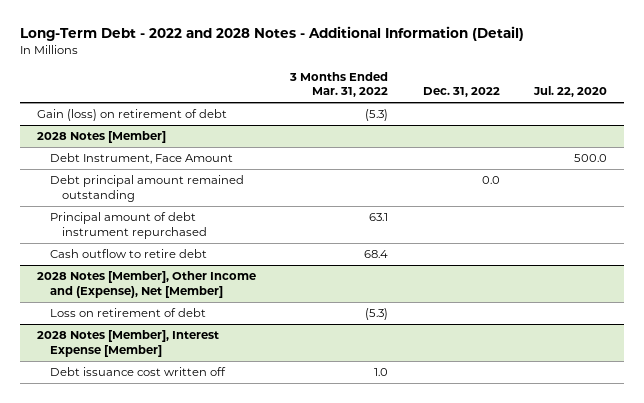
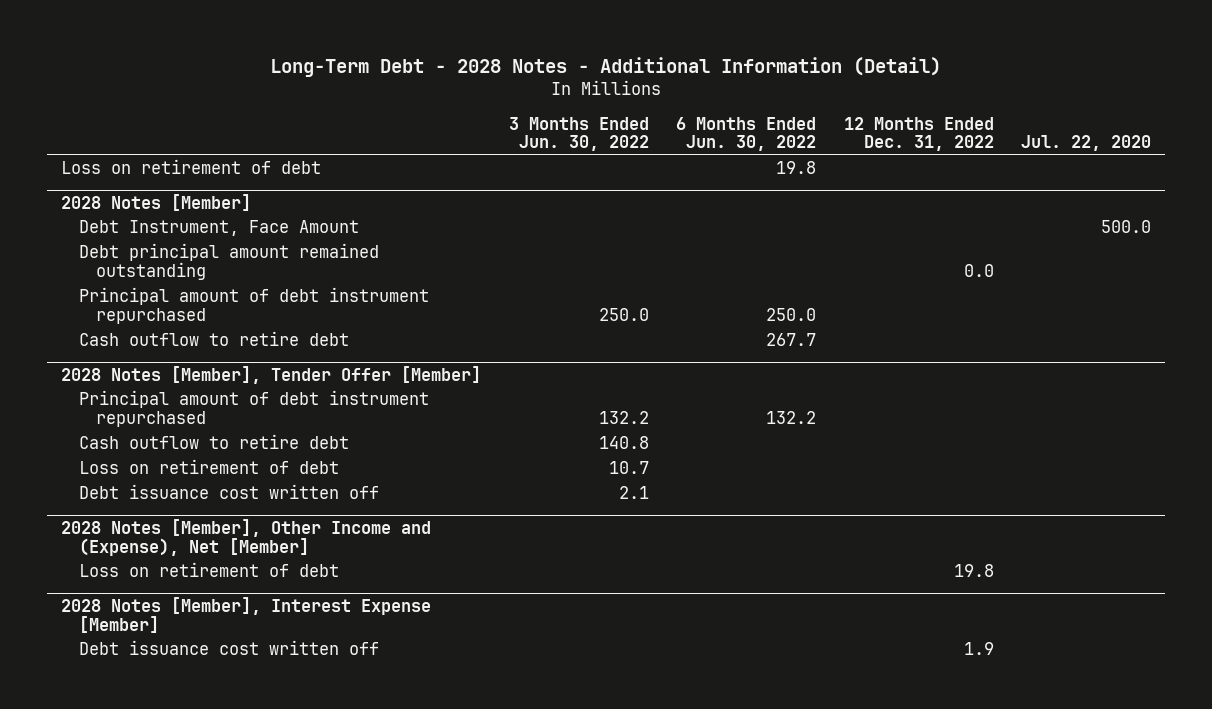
[20,26,525,42] Long-Term Debt - 2022 and 2028 Notes - Additional Information (Detail) -> [270,56,942,77] Long-Term Debt - 2028 Notes - Additional Information (Detail)
[289,71,389,98] 3 Months Ended Mar. 31, 2022 -> none
[422,87,500,98] Dec. 31, 2022 -> none
none -> [508,116,649,152] 3 Months Ended Jun. 30, 2022
none -> [676,116,817,152] 6 Months Ended Jun. 30, 2022
none -> [843,116,994,152] 12 Months Ended Dec. 31, 2022
[37,109,228,122] Gain (loss) on retirement of debt -> [61,159,322,175] Loss on retirement of debt
none -> [61,365,482,384] 2028 Notes [Member], Tender Offer [Member]
none -> [78,390,429,428] Principal amount of debt instrument repurchased
none -> [78,434,349,450] Cash outflow to retire debt
none -> [78,459,339,475] Loss on retirement of debt
none -> [78,484,379,500] Debt issuance cost written off

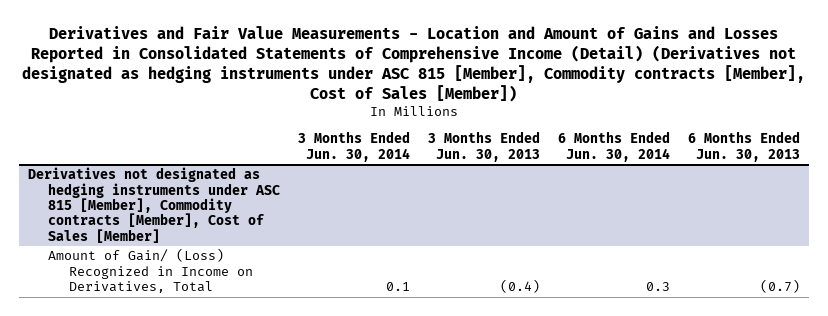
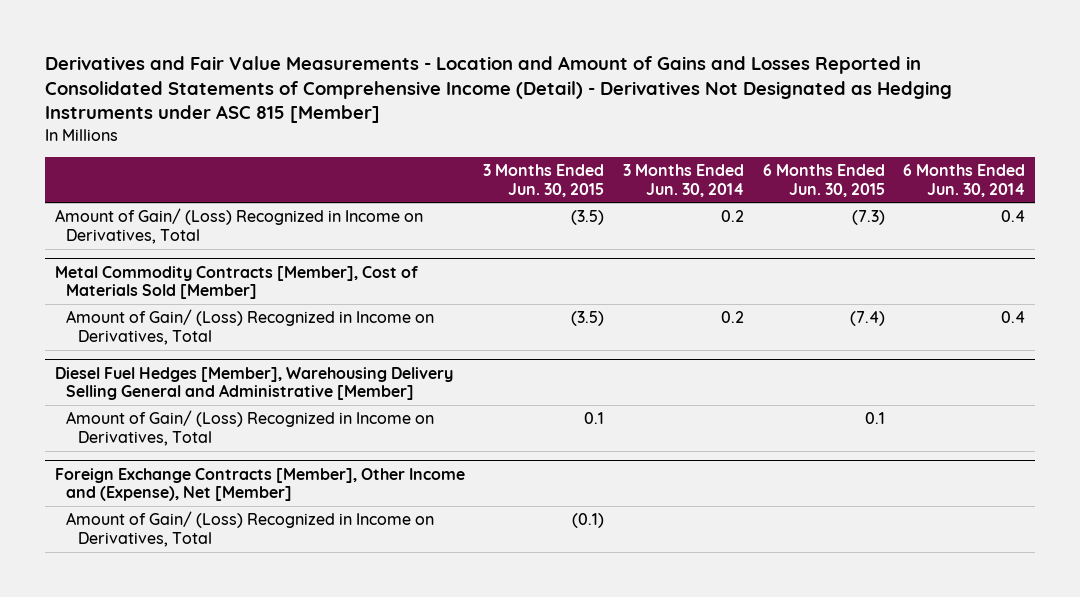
[21,25,805,102] Derivatives and Fair Value Measurements - Location and Amount of Gains and Losses Reported in Consolidated Statements of Comprehensive Income (Detail) (Derivatives not designated as hedging instruments under ASC 815 [Member], Commodity contracts [Member], Cost of Sales [Member]) -> [45,56,953,124] Derivatives and Fair Value Measurements - Location and Amount of Gains and Losses Reported in Consolidated Statements of Comprehensive Income (Detail) - Derivatives Not Designated as Hedging Instruments under ASC 815 [Member]
[428,131,541,162] 3 Months Ended Jun. 30, 2013 -> none
[687,131,800,162] 6 Months Ended Jun. 30, 2013 -> none
none -> [483,164,605,197] 3 Months Ended Jun. 30, 2015
none -> [762,164,885,197] 6 Months Ended Jun. 30, 2015
[27,167,281,243] Derivatives not designated as hedging instruments under ASC 815 [Member], Commodity contracts [Member], Cost of Sales [Member] -> none
[48,248,253,294] Amount of Gain/ (Loss) Recognized in Income on Derivatives, Total -> none
none -> [54,208,423,244] Amount of Gain/ (Loss) Recognized in Income on Derivatives, Total
none -> [54,265,418,300] Metal Commodity Contracts [Member], Cost of Materials Sold [Member]
none -> [66,309,435,345] Amount of Gain/ (Loss) Recognized in Income on Derivatives, Total
none -> [54,366,453,401] Diesel Fuel Hedges [Member], Warehousing Delivery Selling General and Administrative [Member]
none -> [66,410,435,446] Amount of Gain/ (Loss) Recognized in Income on Derivatives, Total
none -> [54,467,465,502] Foreign Exchange Contracts [Member], Other Income and (Expense), Net [Member]
none -> [66,511,435,547] Amount of Gain/ (Loss) Recognized in Income on Derivatives, Total

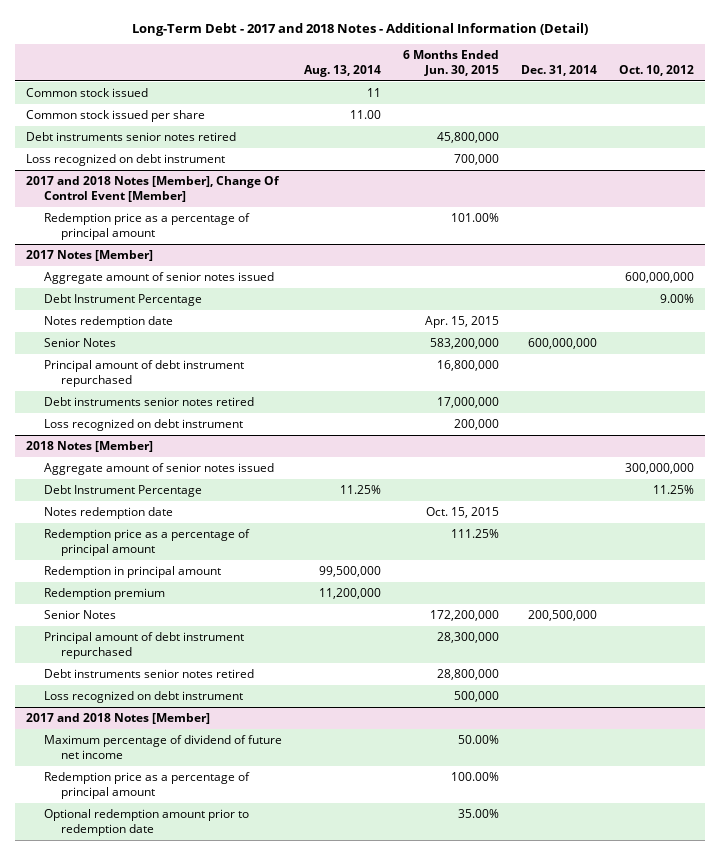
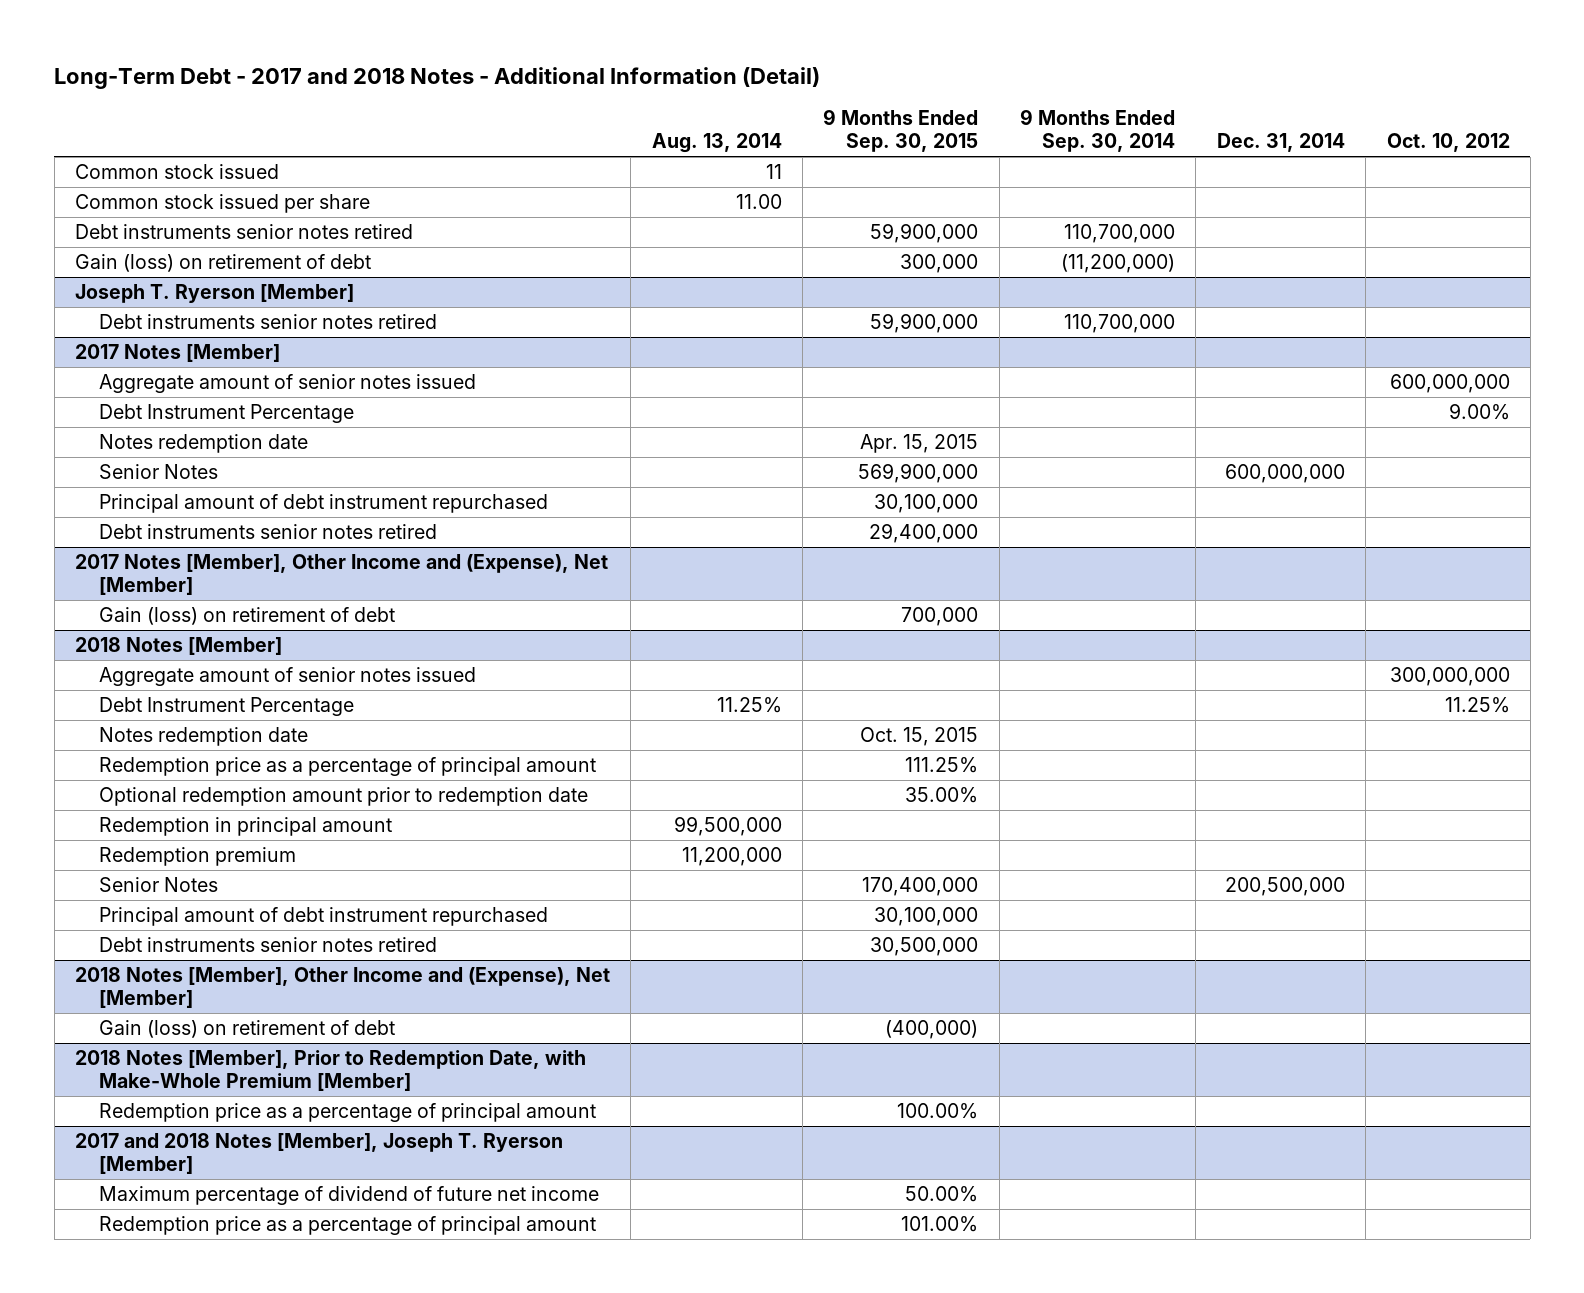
[402,49,499,76] 6 Months Ended Jun. 30, 2015 -> none
none -> [823,109,979,153] 9 Months Ended Sep. 30, 2015
none -> [1020,109,1176,153] 9 Months Ended Sep. 30, 2014
[25,176,280,202] 2017 and 2018 Notes [Member], Change Of Control Event [Member] -> none
[43,213,250,240] Redemption price as a percentage of principal amount -> none
[25,154,225,167] Loss recognized on debt instrument -> [74,254,371,273] Gain (loss) on retirement of debt
none -> [74,284,354,304] Joseph T. Ryerson [Member]
none -> [98,314,437,330] Debt instruments senior notes retired
[43,419,243,432] Loss recognized on debt instrument -> none
none -> [74,554,608,595] 2017 Notes [Member], Other Income and (Expense), Net [Member]
none -> [98,607,395,626] Gain (loss) on retirement of debt
none -> [98,787,588,807] Optional redemption amount prior to redemption date
[43,691,243,704] Loss recognized on debt instrument -> none
none -> [74,967,610,1008] 2018 Notes [Member], Other Income and (Expense), Net [Member]
none -> [98,1020,395,1039] Gain (loss) on retirement of debt
none -> [74,1050,586,1091] 2018 Notes [Member], Prior to Redemption Date, with Make-Whole Premium [Member]
none -> [98,1103,596,1123] Redemption price as a percentage of principal amount
[25,713,210,725] 2017 and 2018 Notes [Member] -> [74,1133,563,1174] 2017 and 2018 Notes [Member], Joseph T. Ryerson [Member]
[43,809,249,836] Optional redemption amount prior to redemption date -> none

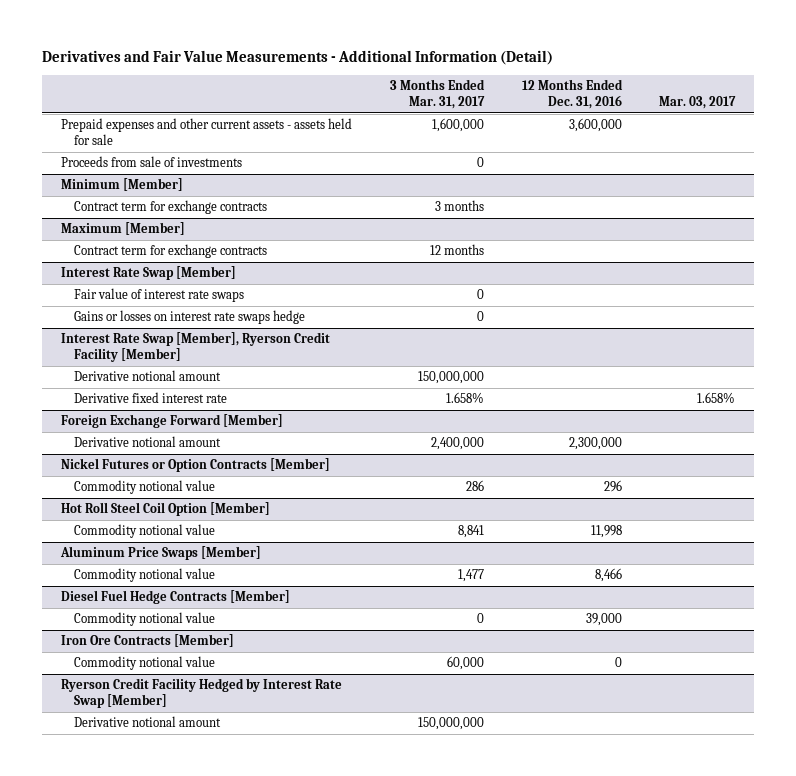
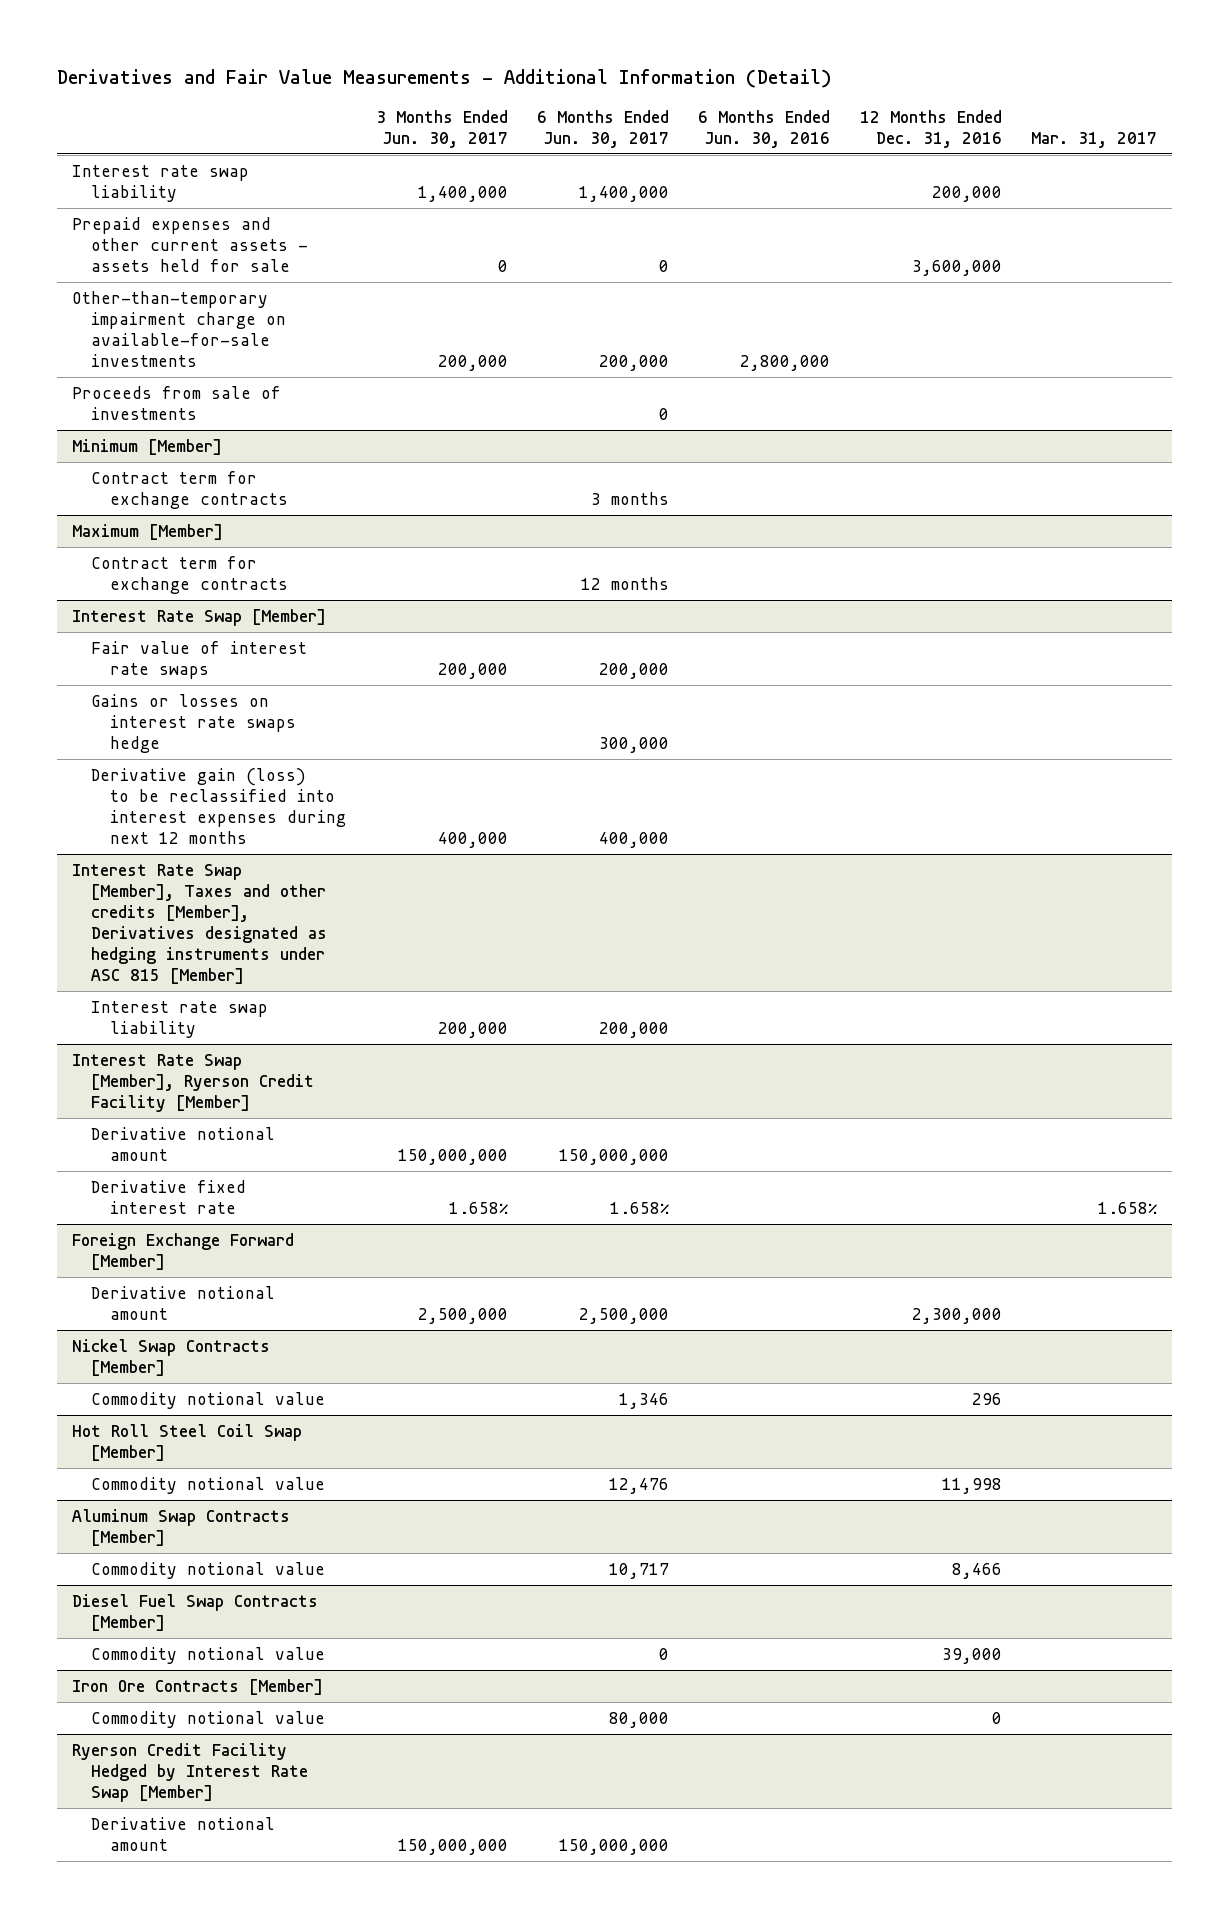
[389,79,485,109] 3 Months Ended Mar. 31, 2017 -> none
[659,95,737,109] Mar. 03, 2017 -> none
none -> [375,109,508,148] 3 Months Ended Jun. 30, 2017
none -> [537,109,670,148] 6 Months Ended Jun. 30, 2017
none -> [698,109,831,148] 6 Months Ended Jun. 30, 2016
none -> [1030,131,1157,148] Mar. 31, 2017
none -> [72,164,250,202] Interest rate swap liability
none -> [72,290,287,367] Other-than-temporary impairment charge on available-for-sale investments
none -> [91,767,347,844] Derivative gain (loss) to be reclassified into interest expenses during next 12 months
none -> [72,863,328,984] Interest Rate Swap [Member], Taxes and other credits [Member], Derivatives designated as hedging instruments under ASC 815 [Member]
none -> [91,1000,269,1038] Interest rate swap liability
[61,458,331,473] Nickel Futures or Option Contracts [Member] -> [72,1338,271,1376] Nickel Swap Contracts [Member]
[61,502,271,517] Hot Roll Steel Coil Option [Member] -> [72,1423,303,1461] Hot Roll Steel Coil Swap [Member]
[60,546,262,561] Aluminum Price Swaps [Member] -> [72,1508,291,1546] Aluminum Swap Contracts [Member]
[61,590,291,605] Diesel Fuel Hedge Contracts [Member] -> [72,1593,319,1631] Diesel Fuel Swap Contracts [Member]

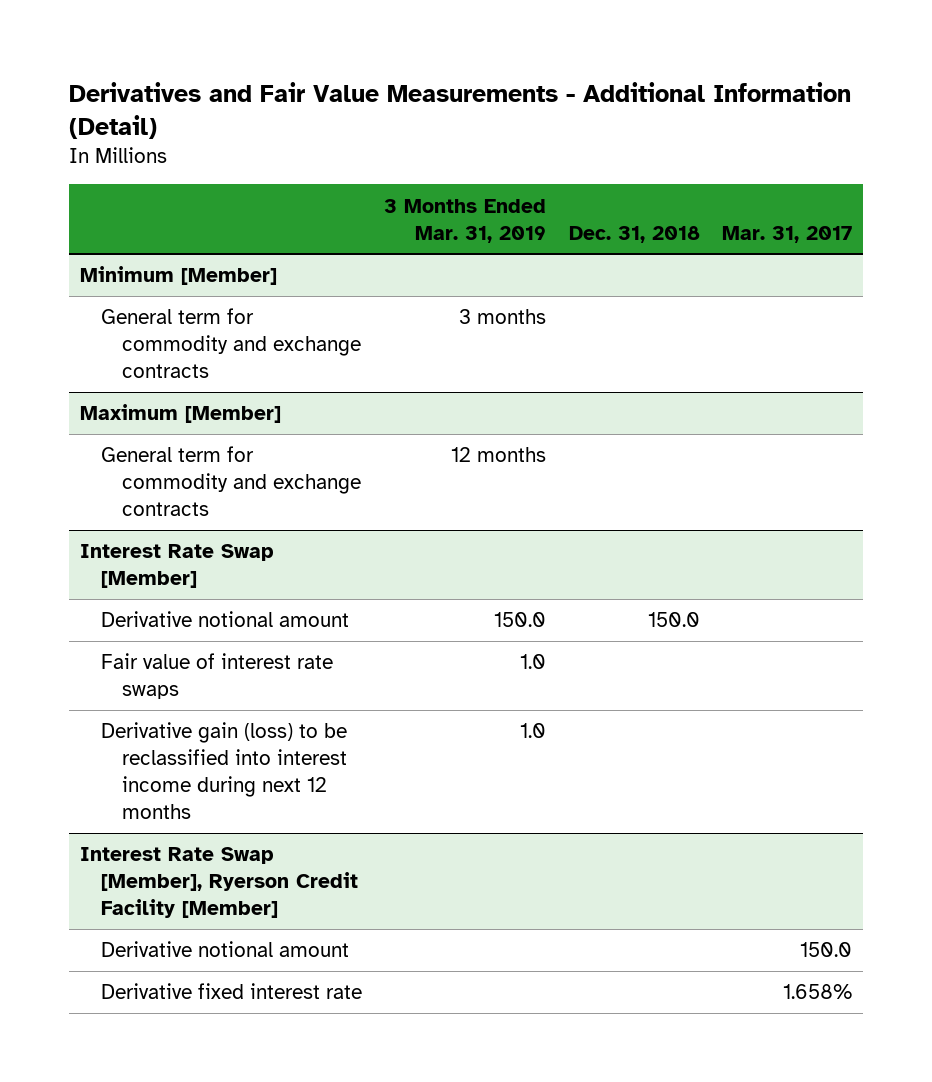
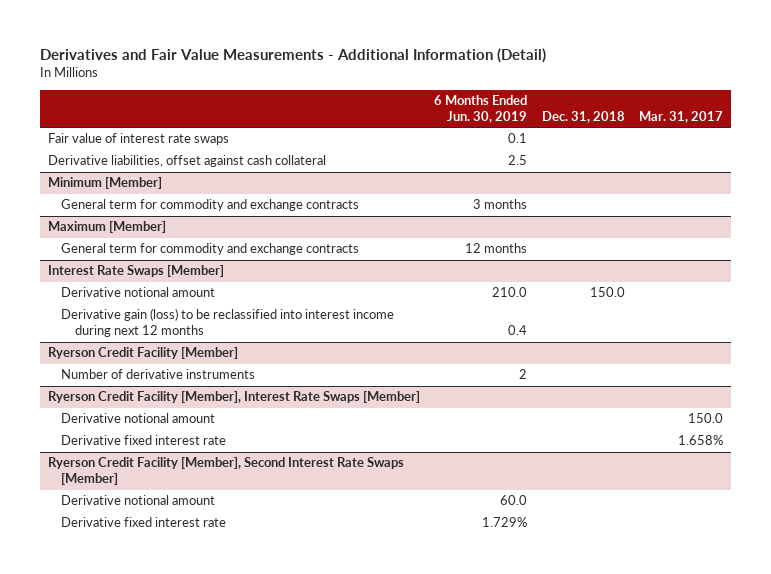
[384,198,547,243] 3 Months Ended Mar. 31, 2019 -> none
none -> [434,94,528,123] 6 Months Ended Jun. 30, 2019
none -> [47,133,229,146] Fair value of interest rate swaps
none -> [47,155,326,168] Derivative liabilities, offset against cash collateral
[80,544,275,589] Interest Rate Swap [Member] -> [47,265,224,278] Interest Rate Swaps [Member]
[100,653,333,700] Fair value of interest rate swaps -> none
none -> [47,347,238,360] Ryerson Credit Facility [Member]
none -> [61,369,256,380] Number of derivative instruments
[80,847,358,919] Interest Rate Swap [Member], Ryerson Credit Facility [Member] -> [47,391,420,404] Ryerson Credit Facility [Member], Interest Rate Swaps [Member]
none -> [47,457,404,486] Ryerson Credit Facility [Member], Second Interest Rate Swaps [Member]
none -> [61,495,216,506] Derivative notional amount
none -> [61,517,227,528] Derivative fixed interest rate

